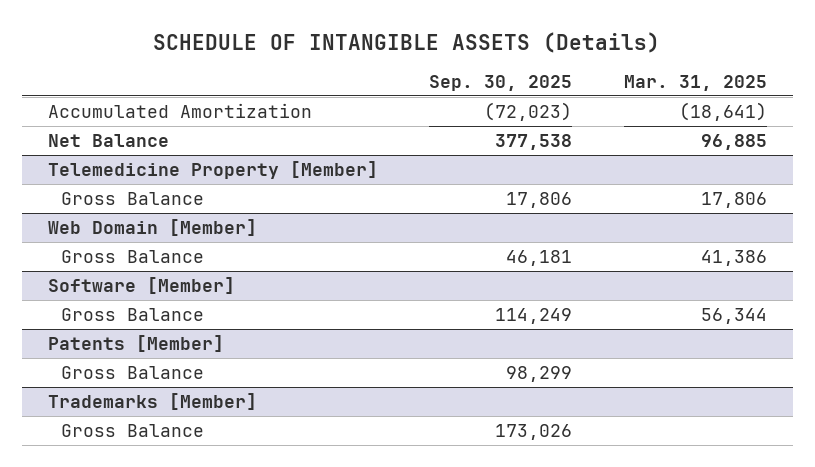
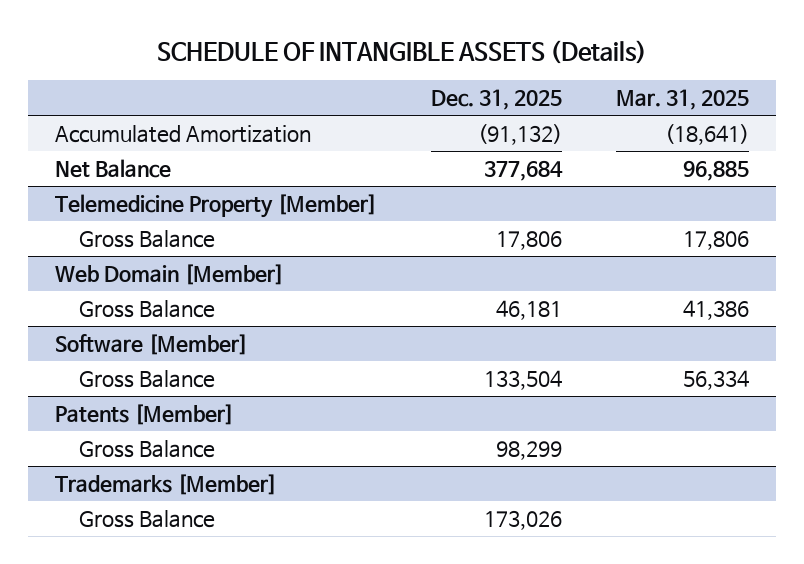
[429,75,573,92] Sep. 30, 2025 -> none
none -> [431,89,563,111] Dec. 31, 2025
[700,307,767,324] 56,344 -> [683,369,750,390] 56,334

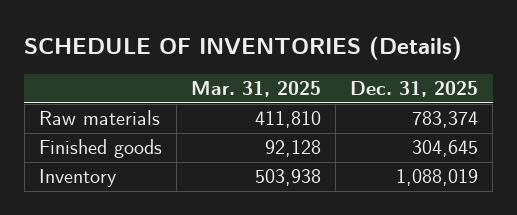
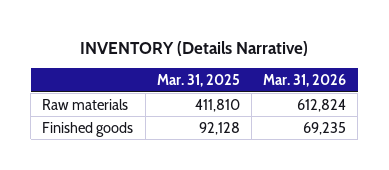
[24,36,463,61] SCHEDULE OF INVENTORIES (Details) -> [80,40,309,56] INVENTORY (Details Narrative)
[350,81,479,98] Dec. 31, 2025 -> none
none -> [263,74,347,88] Mar. 31, 2026
[38,169,116,188] Inventory -> none

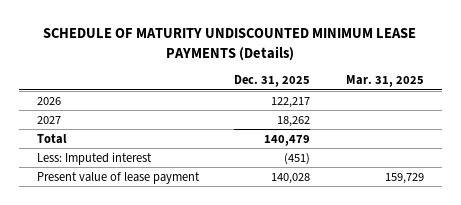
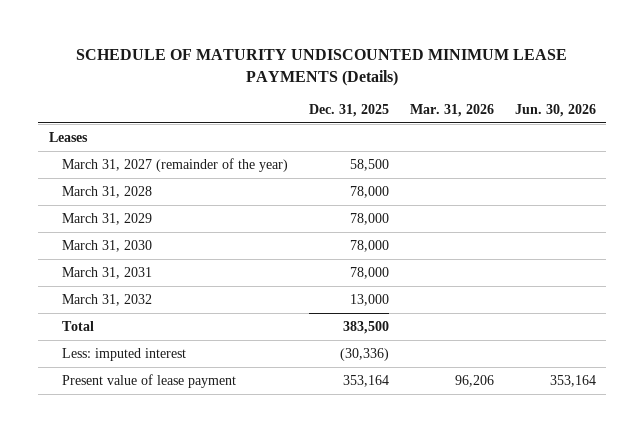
[346,75,425,88] Mar. 31, 2025 -> none
none -> [409,103,494,117] Mar. 31, 2026
none -> [514,103,596,117] Jun. 30, 2026
[36,96,61,105] 2026 -> none
[36,115,61,124] 2027 -> none
none -> [48,132,88,143] Leases
none -> [61,158,288,173] March 31, 2027 (remainder of the year)
none -> [61,186,152,199] March 31, 2028
none -> [61,213,152,226] March 31, 2029
none -> [61,240,152,253] March 31, 2030
none -> [61,267,152,280] March 31, 2031
none -> [61,294,152,307] March 31, 2032
[264,134,311,146] 140,479 -> [342,321,389,335] 383,500
[36,151,152,165] Less: Imputed interest -> [61,348,186,362] Less: imputed interest
[284,152,311,165] (451) -> [339,348,389,362] (30,336)
[271,172,311,184] 140,028 -> [342,375,389,388] 353,164

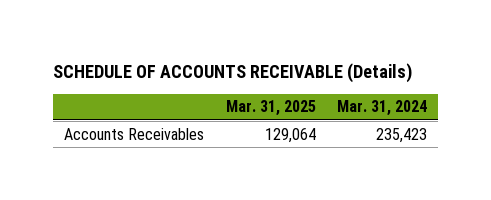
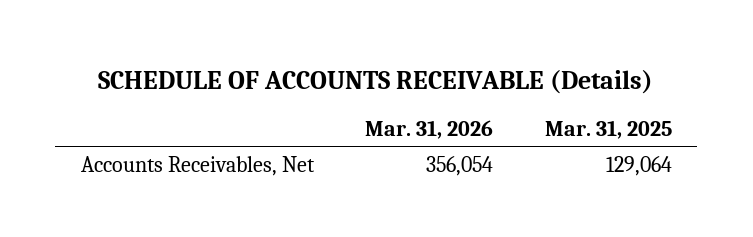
[337,100,428,117] Mar. 31, 2024 -> none
none -> [365,120,494,140] Mar. 31, 2026
[64,127,205,140] Accounts Receivables -> [81,155,316,176] Accounts Receivables, Net

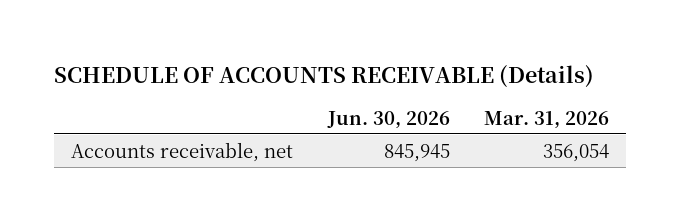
[544,120,672,140] Mar. 31, 2025 -> none
none -> [326,110,450,129] Jun. 30, 2026
[81,155,316,176] Accounts Receivables, Net -> [71,141,294,162] Accounts receivable, net

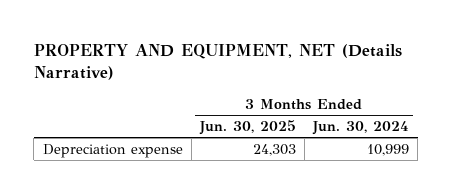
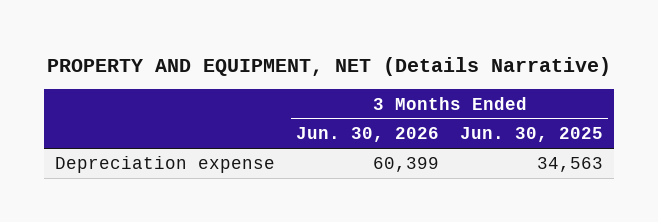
[312,121,410,136] Jun. 30, 2024 -> none
none -> [295,127,439,143] Jun. 30, 2026
[252,144,296,157] 24,303 -> [537,157,604,173] 34,563

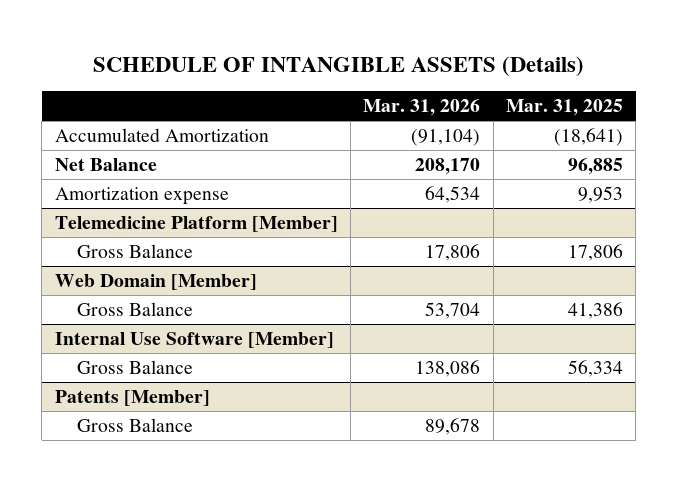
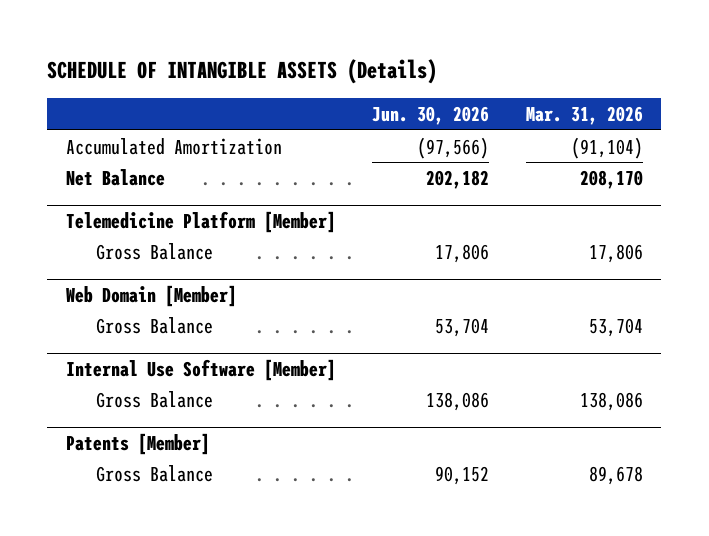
[505,99,623,117] Mar. 31, 2025 -> none
none -> [372,106,490,126] Jun. 30, 2026
[54,186,229,205] Amortization expense -> none

